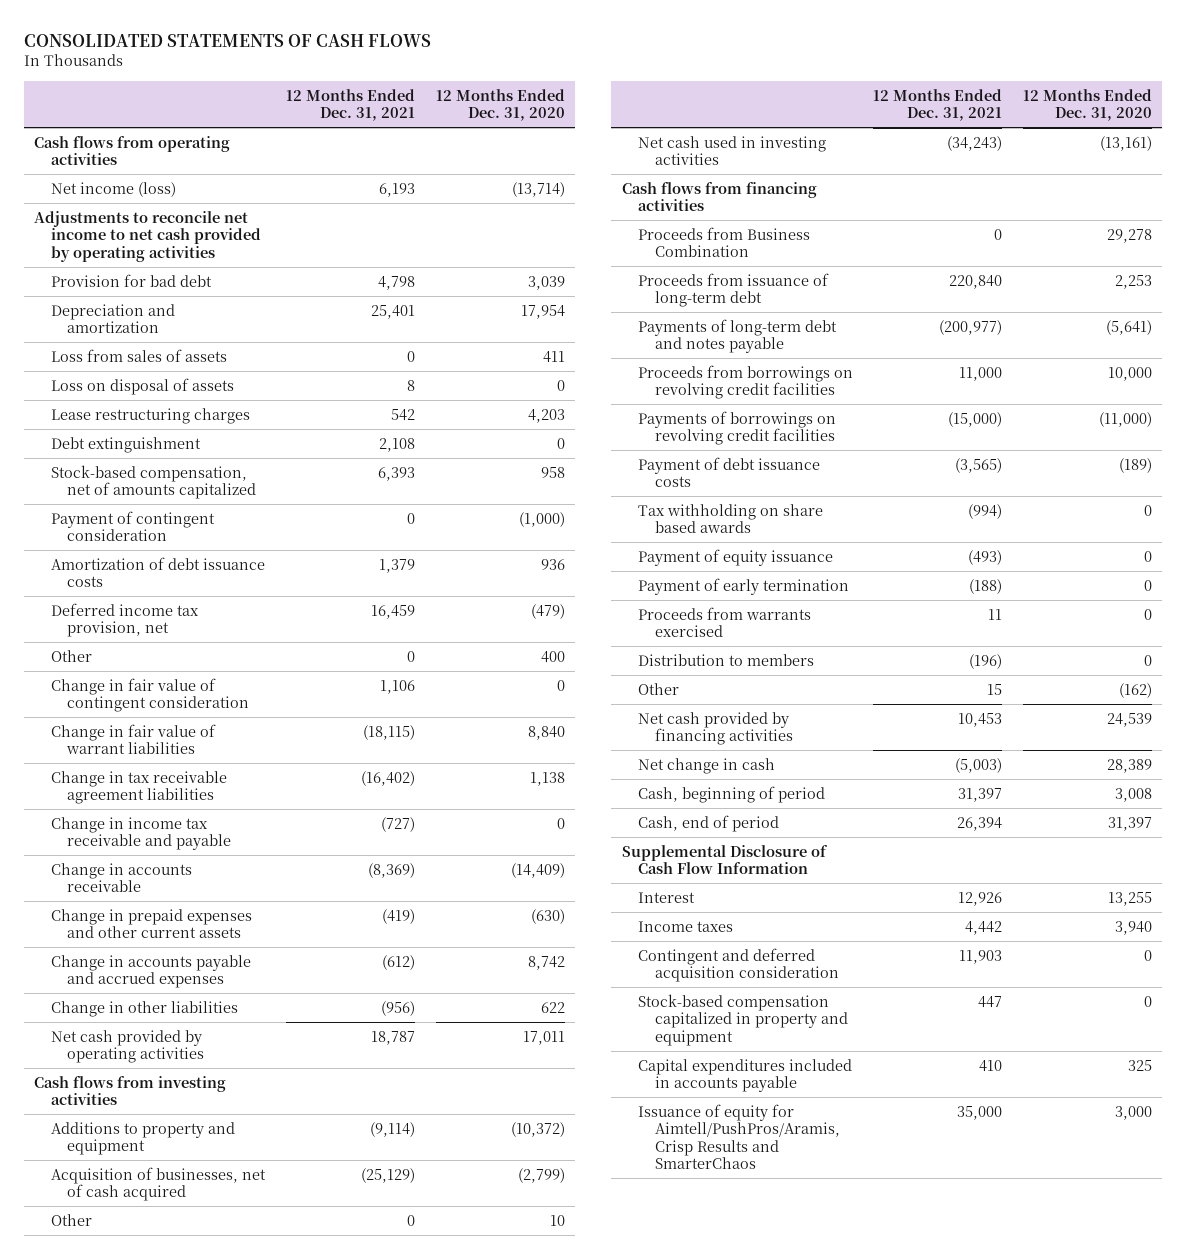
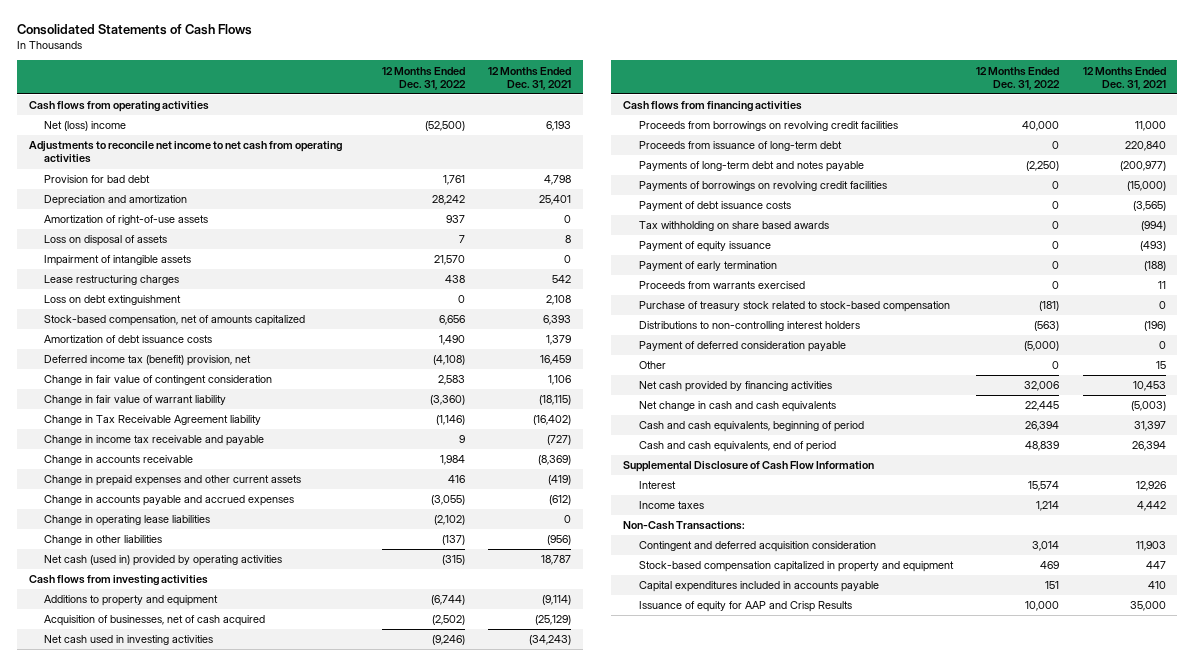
[24,33,432,47] CONSOLIDATED STATEMENTS OF CASH FLOWS -> [16,24,252,36] Consolidated Statements of Cash Flows
[435,88,565,122] 12 Months Ended Dec. 31, 2020 -> none
none -> [381,66,466,90] 12 Months Ended Dec. 31, 2022
[50,181,176,197] Net income (loss) -> [44,121,127,132] Net (loss) income
[34,210,261,262] Adjustments to reconcile net income to net cash provided by operating activities -> [28,141,342,164] Adjustments to reconcile net income to net cash from operating activities
[50,348,227,362] Loss from sales of assets -> none
none -> [44,215,209,226] Amortization of right-of-use assets
none -> [44,255,192,267] Impairment of intangible assets
[50,436,201,453] Debt extinguishment -> [44,295,182,306] Loss on debt extinguishment
[50,510,215,542] Payment of contingent consideration -> none
[50,649,92,662] Other -> none
[50,602,199,638] Deferred income tax provision, net -> [44,355,252,367] Deferred income tax (benefit) provision, net
[50,723,216,755] Change in fair value of warrant liabilities -> [44,395,227,406] Change in fair value of warrant liability
[50,770,227,805] Change in tax receivable agreement liabilities -> [44,415,262,426] Change in Tax Receivable Agreement liability
none -> [44,515,211,527] Change in operating lease liabilities
[50,1029,205,1064] Net cash provided by operating activities -> [44,555,283,567] Net cash (used in) provided by operating activities
[50,1213,92,1226] Other -> none
[638,226,811,258] Proceeds from Business Combination -> none
[638,364,854,400] Proceeds from borrowings on revolving credit facilities -> [638,121,898,132] Proceeds from borrowings on revolving credit facilities
none -> [638,301,950,313] Purchase of treasury stock related to stock-based compensation
[638,653,815,666] Distribution to members -> [638,321,860,332] Distributions to non-controlling interest holders
none -> [638,341,846,353] Payment of deferred consideration payable
[638,757,776,774] Net change in cash -> [638,401,836,413] Net change in cash and cash equivalents
[638,785,826,803] Cash, beginning of period -> [638,421,864,433] Cash and cash equivalents, beginning of period
[638,814,780,832] Cash, end of period -> [638,441,836,453] Cash and cash equivalents, end of period
none -> [622,521,745,531] Non-Cash Transactions:
[638,1103,840,1170] Issuance of equity for Aimtell/PushPros/Aramis, Crisp Results and SmarterChaos -> [638,601,852,613] Issuance of equity for AAP and Crisp Results

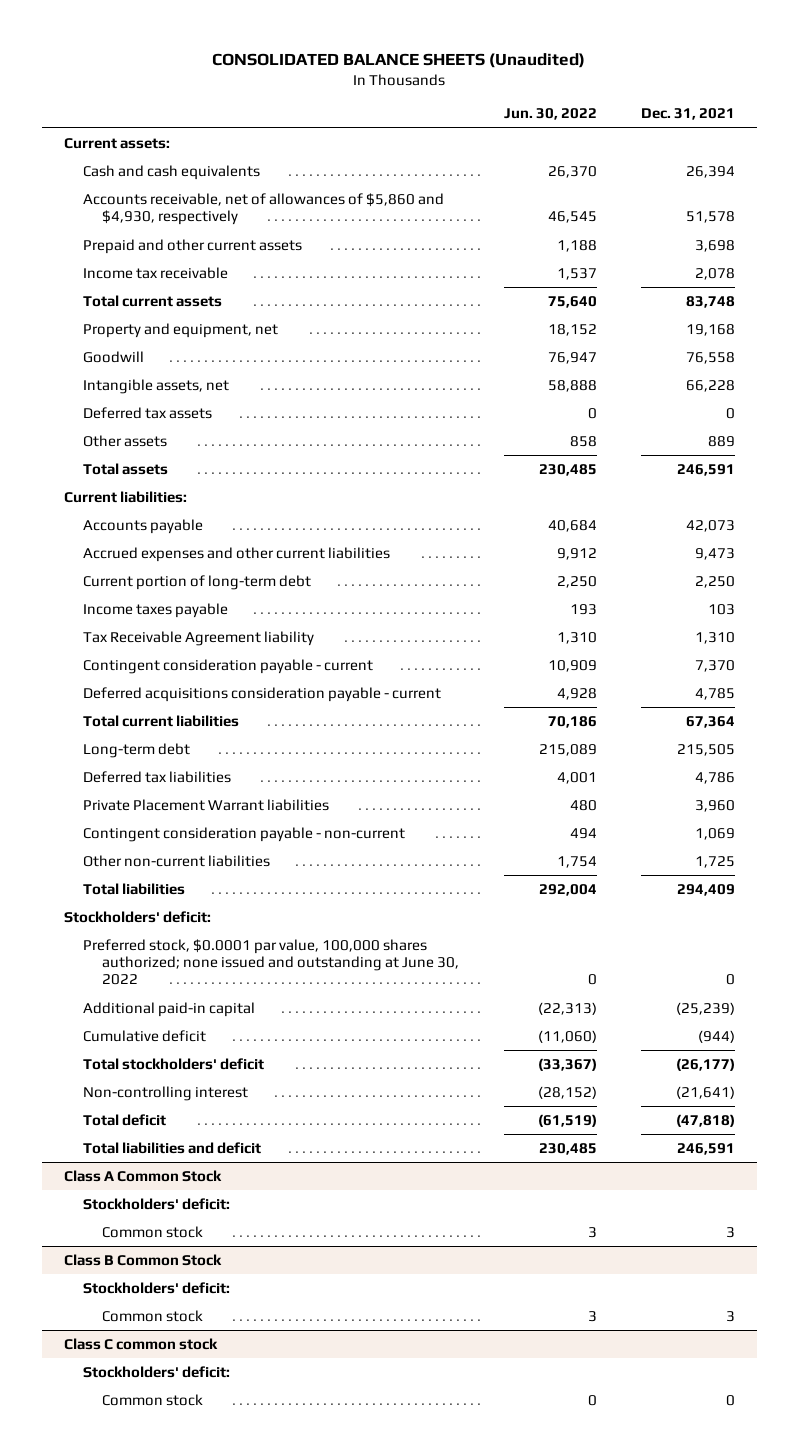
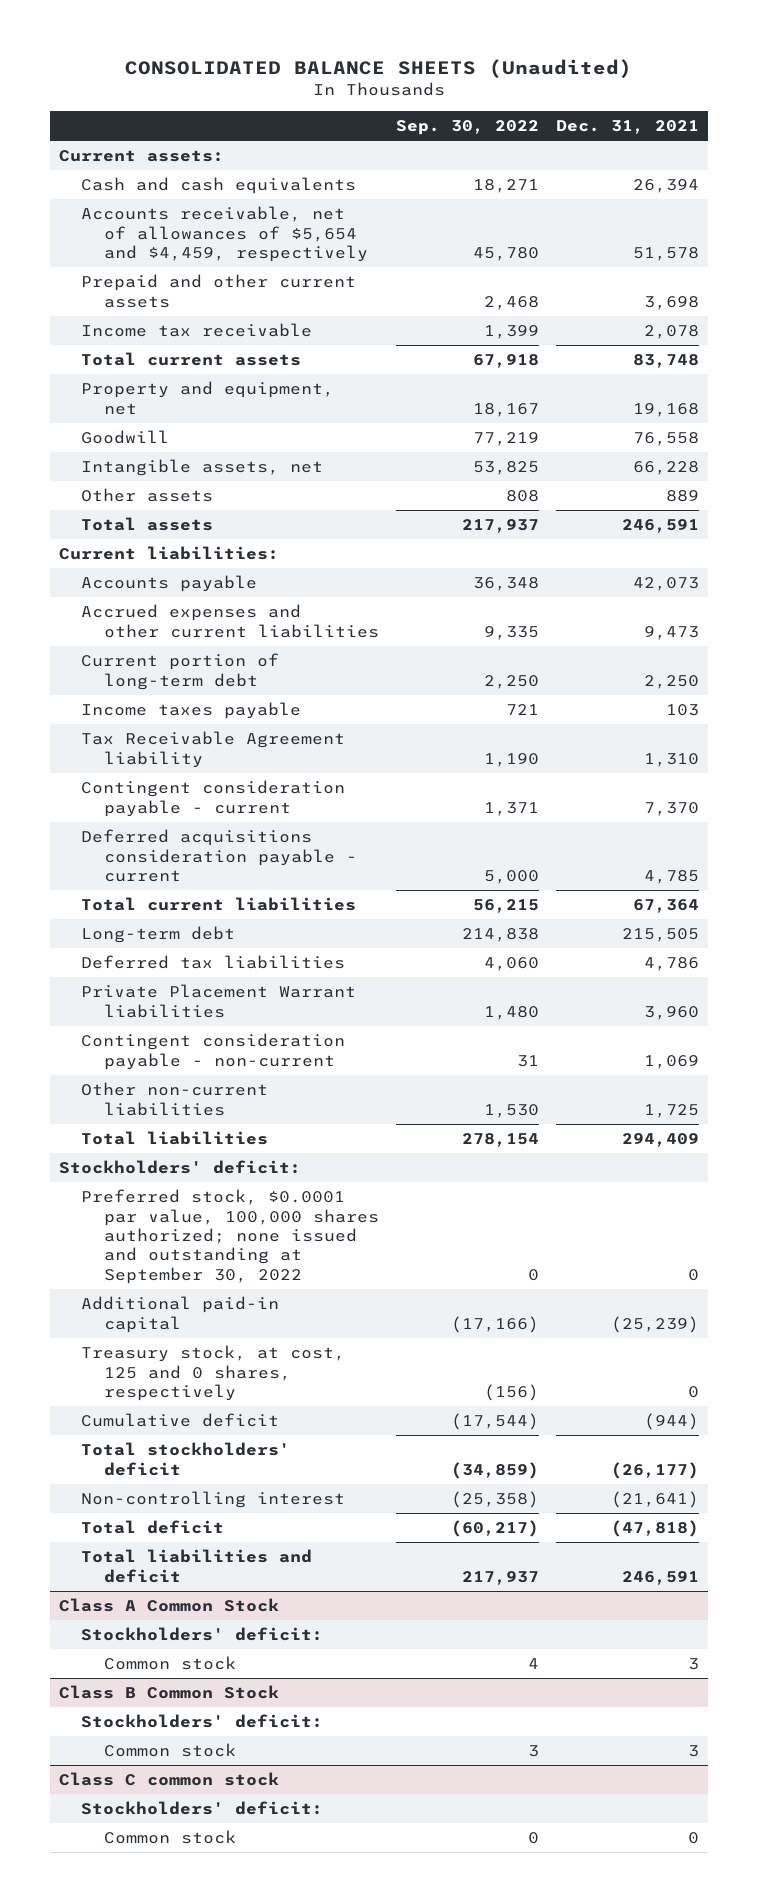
[503,108,597,121] Jun. 30, 2022 -> none
none -> [396,120,540,136] Sep. 30, 2022
[83,192,445,226] Accounts receivable, net of allowances of $5,860 and $4,930, respectively -> [81,206,369,262] Accounts receivable, net of allowances of $5,654 and $4,459, respectively
[83,406,213,419] Deferred tax assets -> none
[83,938,460,986] Preferred stock, $0.0001 par value, 100,000 shares authorized; none issued and outstanding at June 30, 2022 -> [81,1189,380,1284] Preferred stock, $0.0001 par value, 100,000 shares authorized; none issued and outstanding at September 30, 2022
none -> [81,1345,346,1401] Treasury stock, at cost, 125 and 0 shares, respectively

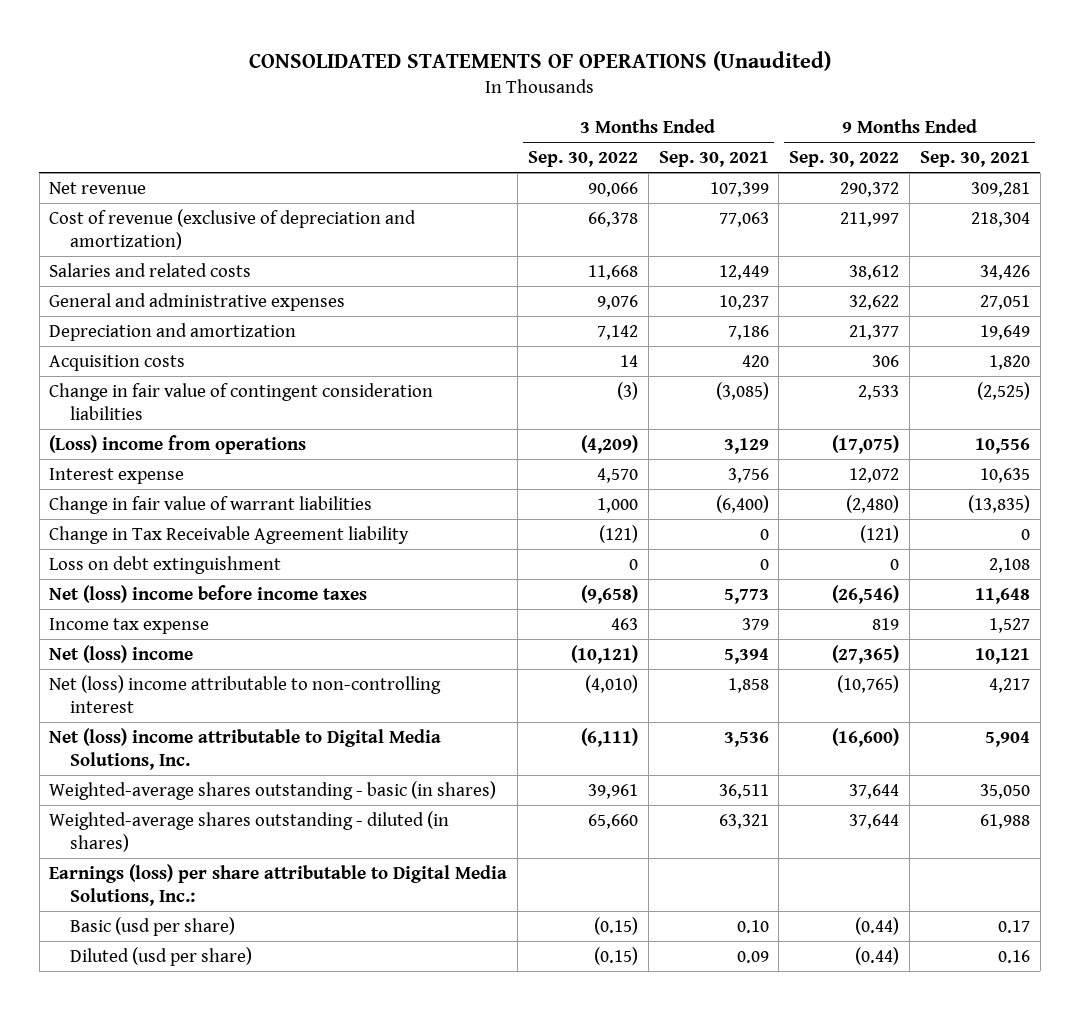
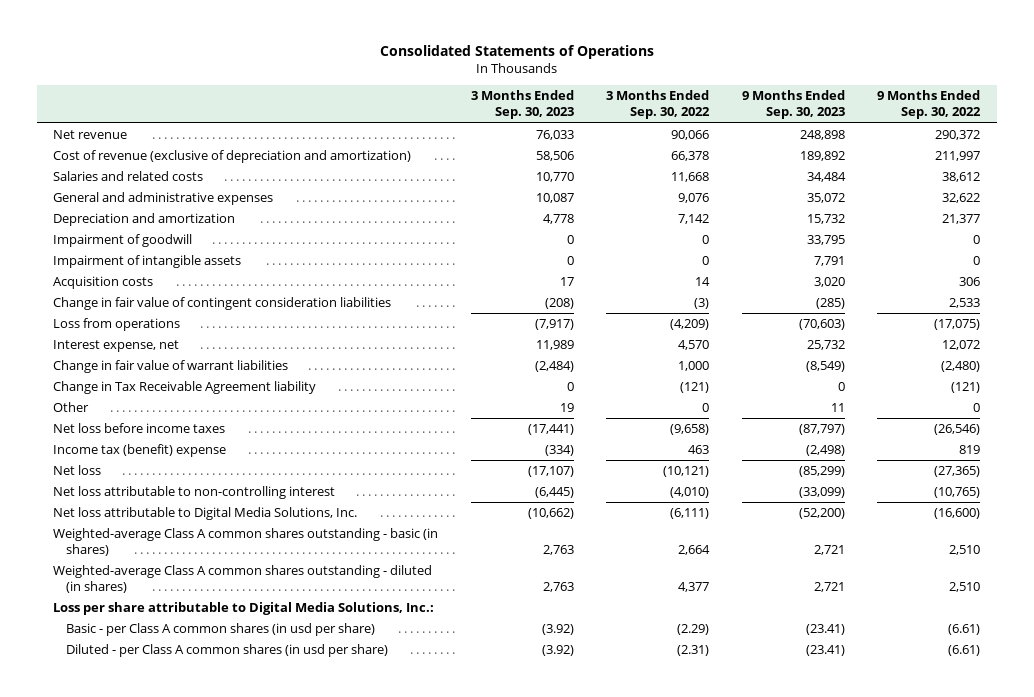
[248,51,831,72] CONSOLIDATED STATEMENTS OF OPERATIONS (Unaudited) -> [379,45,654,60] Consolidated Statements of Operations
[658,150,769,167] Sep. 30, 2021 -> none
[919,150,1030,167] Sep. 30, 2021 -> none
none -> [470,90,574,120] 3 Months Ended Sep. 30, 2023
none -> [741,90,845,120] 9 Months Ended Sep. 30, 2023
none -> [53,234,193,248] Impairment of goodwill
none -> [53,255,242,269] Impairment of intangible assets
[49,434,307,454] (Loss) income from operations -> [53,318,181,332] Loss from operations
[49,467,185,484] Interest expense -> [53,340,180,353] Interest expense, net
[49,555,282,574] Loss on debt extinguishment -> none
none -> [53,402,90,413] Other
[49,584,368,603] Net (loss) income before income taxes -> [53,423,226,434] Net loss before income taxes
[49,617,210,634] Income tax expense -> [53,444,227,458] Income tax (benefit) expense
[49,644,194,663] Net (loss) income -> [53,465,102,476] Net loss
[49,674,442,713] Net (loss) income attributable to non-controlling interest -> [53,486,336,500] Net loss attributable to non-controlling interest
[49,727,442,770] Net (loss) income attributable to Digital Media Solutions, Inc. -> [53,507,358,521] Net loss attributable to Digital Media Solutions, Inc.
[49,780,497,800] Weighted-average shares outstanding - basic (in shares) -> [53,528,439,557] Weighted-average Class A common shares outstanding - basic (in shares)
[587,783,638,799] 39,961 -> [678,545,711,556] 2,664
[849,783,900,799] 37,644 -> [949,545,981,556] 2,510
[49,810,450,852] Weighted-average shares outstanding - diluted (in shares) -> [53,565,433,594] Weighted-average Class A common shares outstanding - diluted (in shares)
[587,813,638,829] 65,660 -> [678,582,710,593] 4,377
[849,813,900,829] 37,644 -> [949,582,981,593] 2,510
[49,863,508,906] Earnings (loss) per share attributable to Digital Media Solutions, Inc.: -> [53,602,435,616] Loss per share attributable to Digital Media Solutions, Inc.:
[70,916,236,936] Basic (usd per share) -> [66,623,376,637] Basic - per Class A common shares (in usd per share)
[593,916,638,935] (0.15) -> [677,624,710,636] (2.29)
[855,916,900,935] (0.44) -> [948,624,981,636] (6.61)
[70,946,253,966] Diluted (usd per share) -> [66,644,389,658] Diluted - per Class A common shares (in usd per share)
[593,946,638,965] (0.15) -> [677,645,710,657] (2.31)
[855,946,900,965] (0.44) -> [948,645,981,657] (6.61)

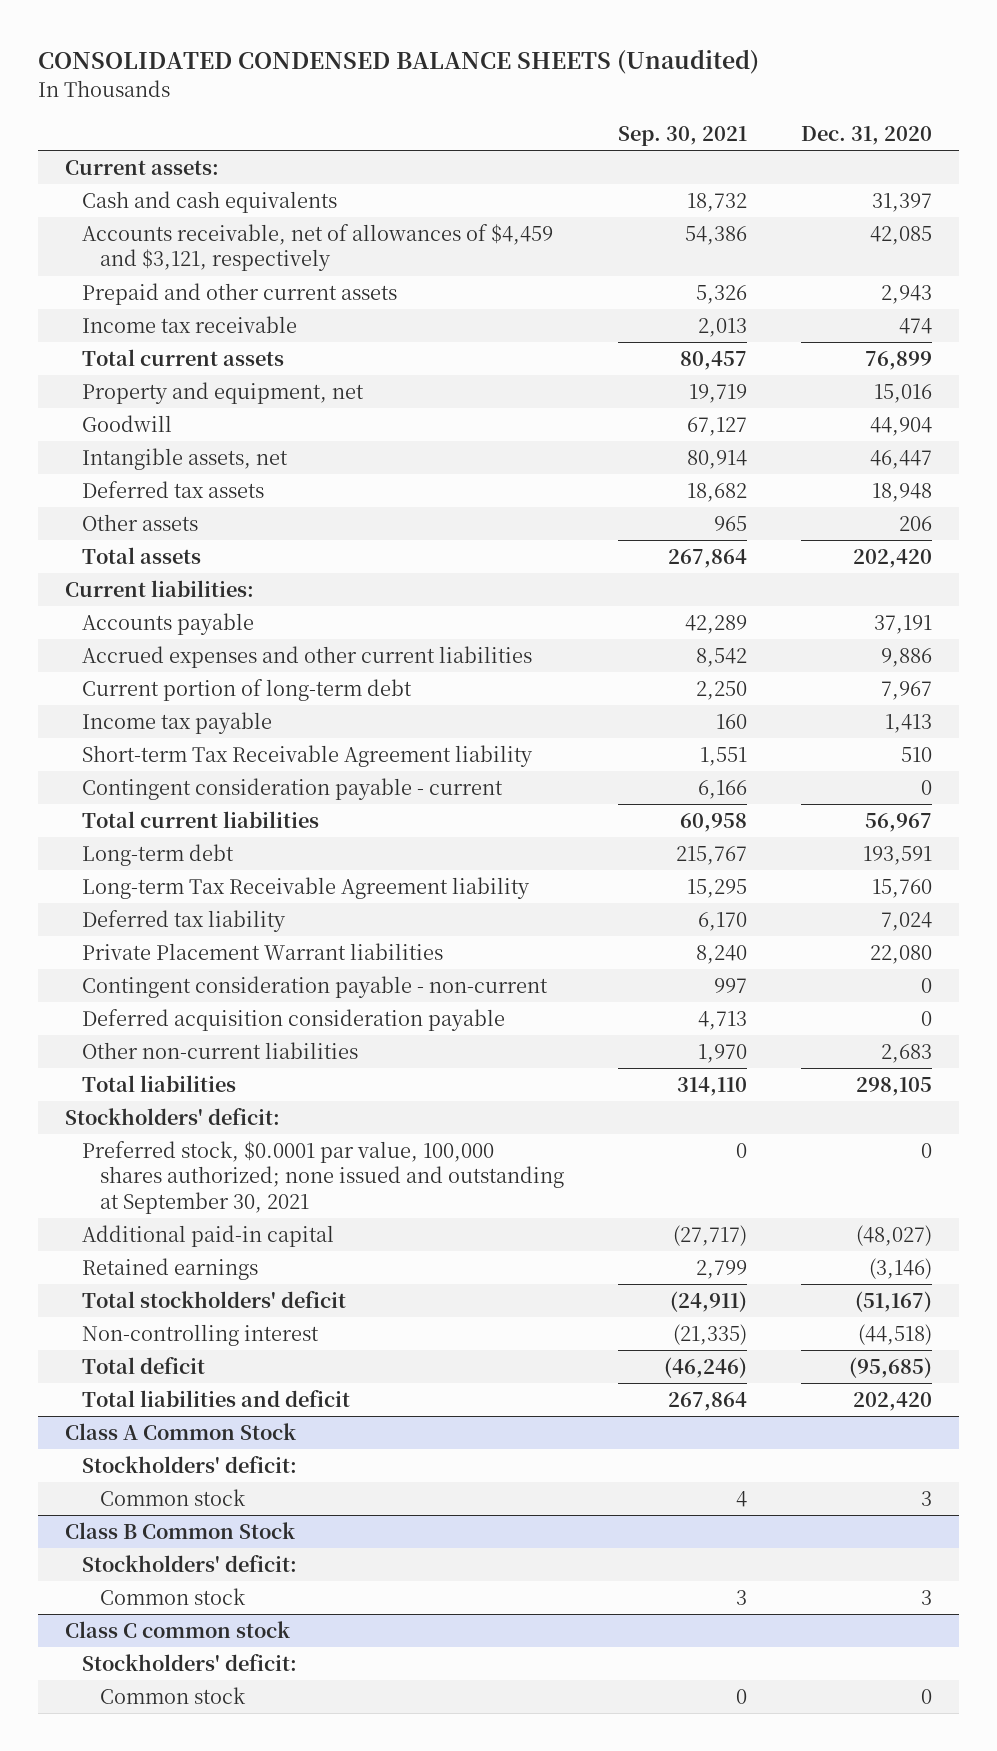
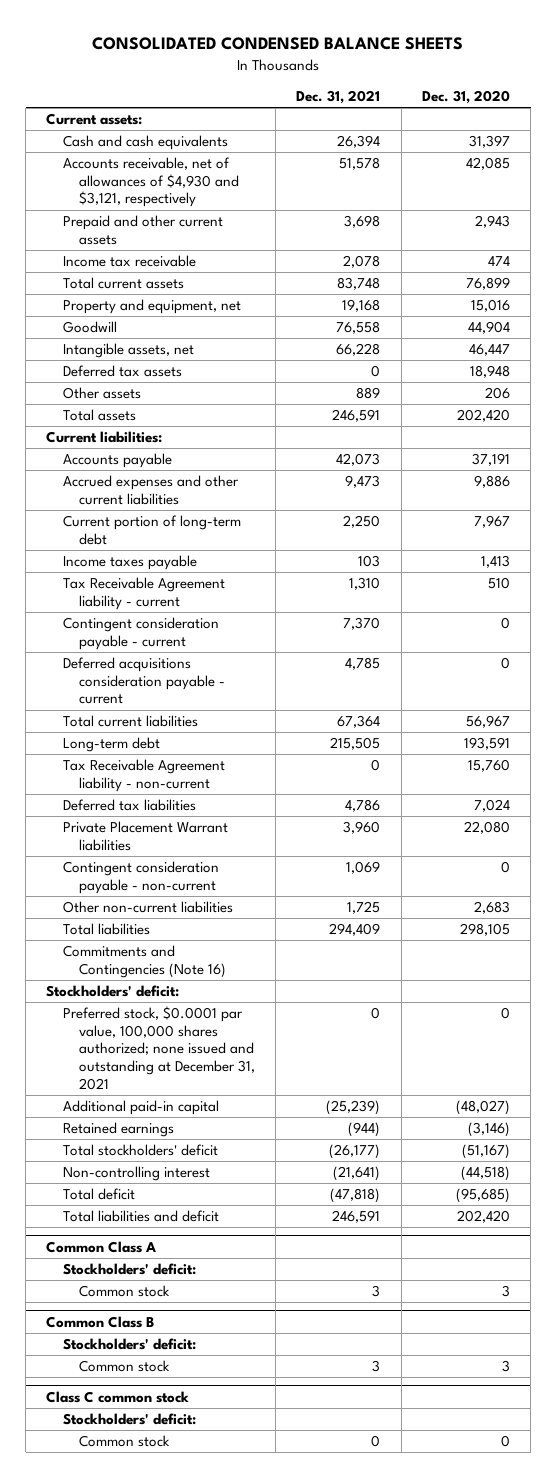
[38,49,760,75] CONSOLIDATED CONDENSED BALANCE SHEETS (Unaudited) -> [92,37,464,51] CONSOLIDATED CONDENSED BALANCE SHEETS
[617,125,747,146] Sep. 30, 2021 -> none
none -> [296,89,381,104] Dec. 31, 2021
[82,224,554,272] Accounts receivable, net of allowances of $4,459 and $3,121, respectively -> [62,157,239,208] Accounts receivable, net of allowances of $4,930 and $3,121, respectively
[82,712,273,735] Income tax payable -> [62,555,197,571] Income taxes payable
[82,745,534,768] Short-term Tax Receivable Agreement liability -> [62,577,225,610] Tax Receivable Agreement liability - current
none -> [62,657,225,705] Deferred acquisitions consideration payable - current
[82,877,531,900] Long-term Tax Receivable Agreement liability -> [62,759,225,792] Tax Receivable Agreement liability - non-current
[82,910,287,933] Deferred tax liability -> [62,799,196,812] Deferred tax liabilities
[82,1009,506,1032] Deferred acquisition consideration payable -> none
none -> [62,945,226,978] Commitments and Contingencies (Note 16)
[82,1141,564,1214] Preferred stock, $0.0001 par value, 100,000 shares authorized; none issued and outstanding at September 30, 2021 -> [62,1006,255,1090] Preferred stock, $0.0001 par value, 100,000 shares authorized; none issued and outstanding at December 31, 2021
[65,1423,297,1441] Class A Common Stock -> [46,1240,157,1253] Common Class A
[65,1522,296,1540] Class B Common Stock -> [46,1315,155,1328] Common Class B

